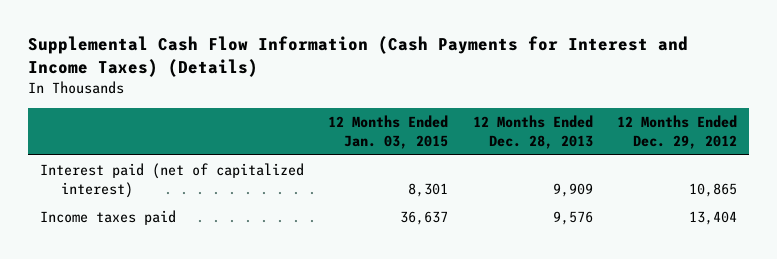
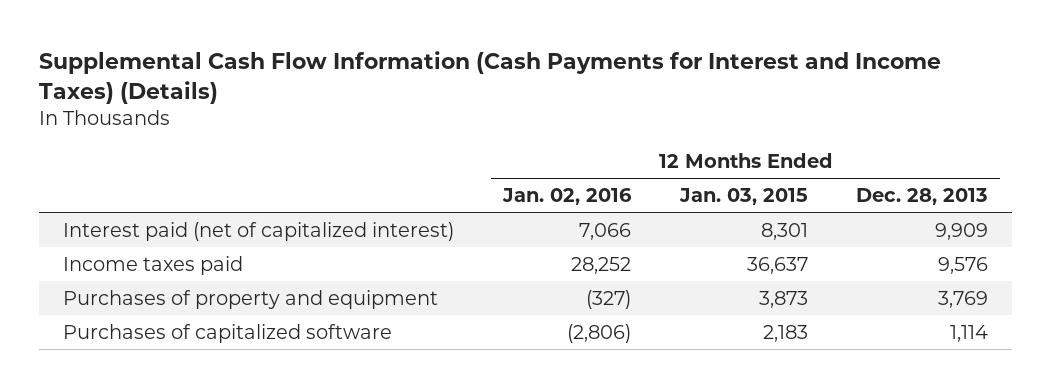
[617,115,738,149] 12 Months Ended Dec. 29, 2012 -> none
none -> [502,187,633,205] Jan. 02, 2016
none -> [63,289,439,309] Purchases of property and equipment
none -> [63,323,393,343] Purchases of capitalized software

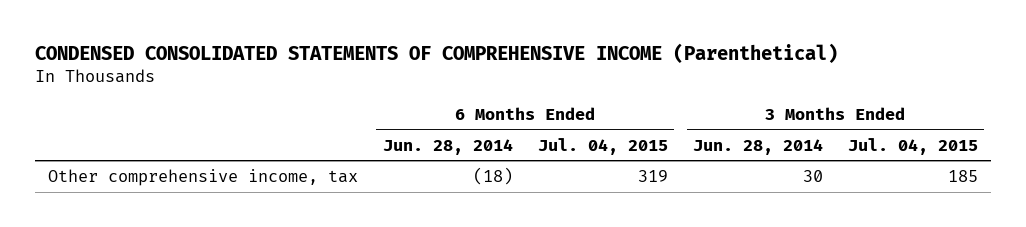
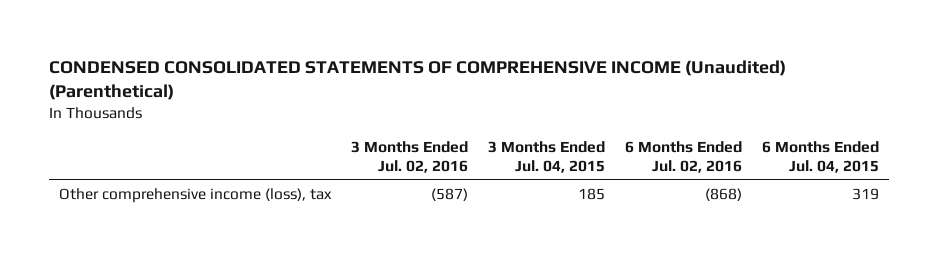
[35,43,839,64] CONDENSED CONSOLIDATED STATEMENTS OF COMPREHENSIVE INCOME (Parenthetical) -> [48,60,786,101] CONDENSED CONSOLIDATED STATEMENTS OF COMPREHENSIVE INCOME (Unaudited) (Parenthetical)
[382,138,513,155] Jun. 28, 2014 -> none
[692,138,823,155] Jun. 28, 2014 -> none
none -> [351,141,469,174] 3 Months Ended Jul. 02, 2016
none -> [625,141,743,174] 6 Months Ended Jul. 02, 2016
[47,169,358,187] Other comprehensive income, tax -> [59,188,333,204] Other comprehensive income (loss), tax

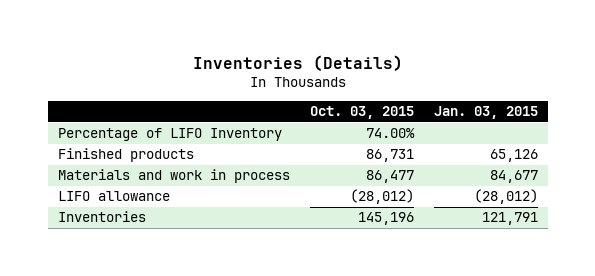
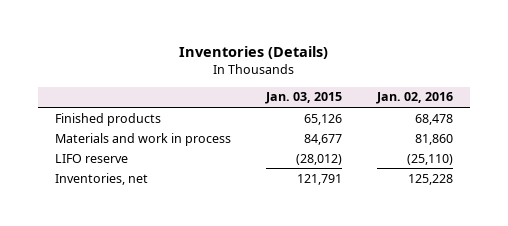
[309,106,414,120] Oct. 03, 2015 -> none
none -> [375,92,453,105] Jan. 02, 2016
[57,128,282,142] Percentage of LIFO Inventory -> none
[57,191,170,202] LIFO allowance -> [55,153,129,163] LIFO reserve
[57,211,146,223] Inventories -> [55,172,149,185] Inventories, net

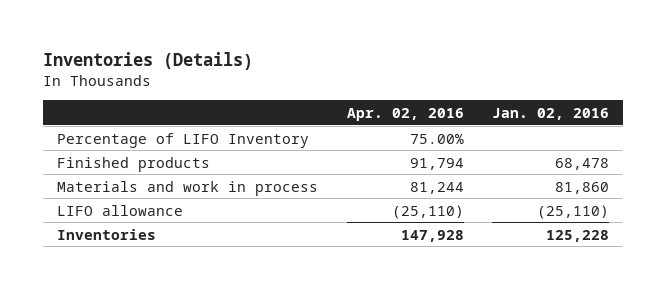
[264,92,342,105] Jan. 03, 2015 -> none
none -> [346,107,464,121] Apr. 02, 2016
none -> [57,132,310,148] Percentage of LIFO Inventory
[55,153,129,163] LIFO reserve -> [57,204,184,216] LIFO allowance
[55,172,149,185] Inventories, net -> [57,228,157,240] Inventories

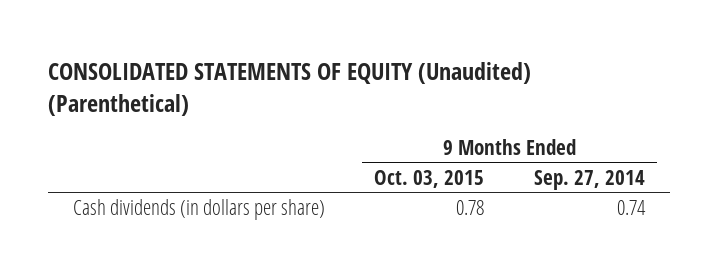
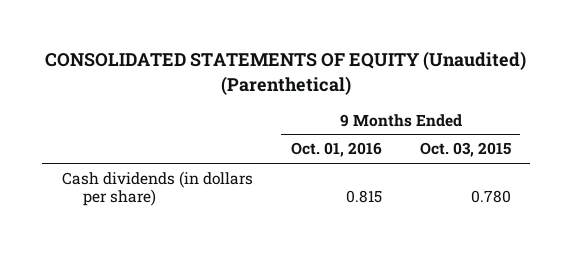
[533,169,645,190] Sep. 27, 2014 -> none
none -> [290,142,382,158] Oct. 01, 2016
[456,200,485,216] 0.78 -> [470,189,511,203] 0.780

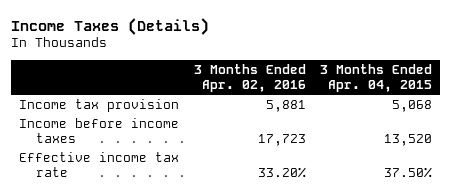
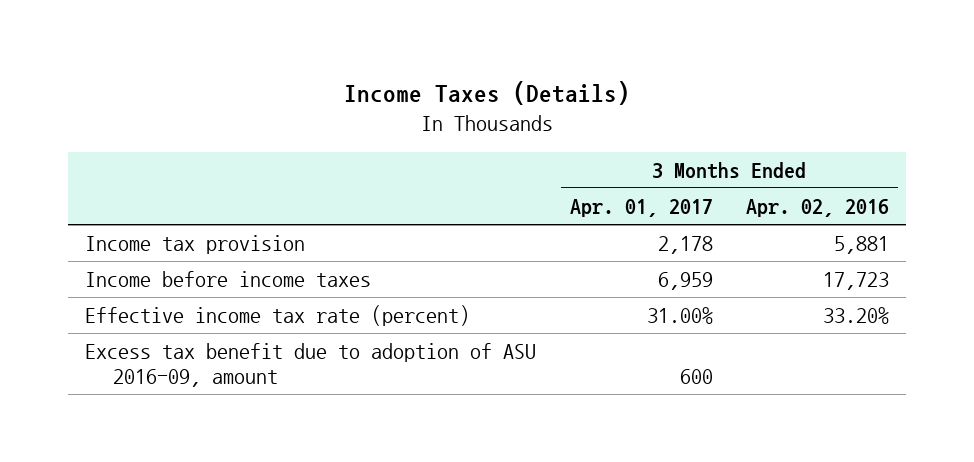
[320,63,433,93] 3 Months Ended Apr. 04, 2015 -> none
none -> [569,198,713,217] Apr. 01, 2017
[18,151,179,178] Effective income tax rate -> [84,305,470,327] Effective income tax rate (percent)
none -> [84,343,536,387] Excess tax benefit due to adoption of ASU 2016-09, amount

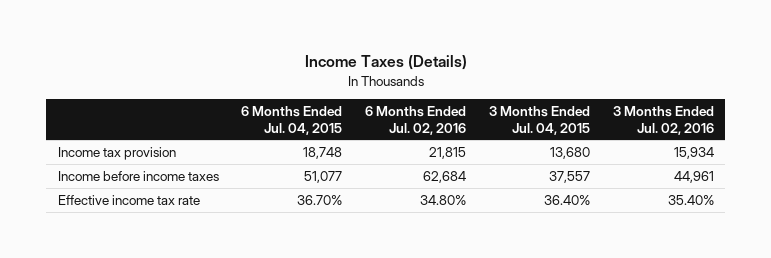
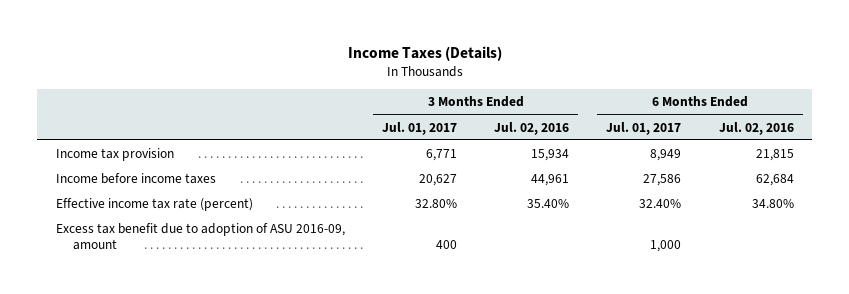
[241,106,343,135] 6 Months Ended Jul. 04, 2015 -> none
[488,106,590,135] 3 Months Ended Jul. 04, 2015 -> none
none -> [382,121,458,135] Jul. 01, 2017
none -> [606,121,682,135] Jul. 01, 2017
[57,194,200,205] Effective income tax rate -> [55,198,253,212] Effective income tax rate (percent)
none -> [55,223,345,251] Excess tax benefit due to adoption of ASU 2016-09, amount

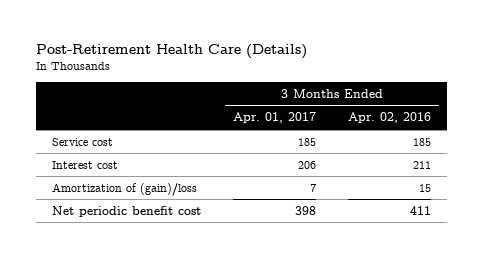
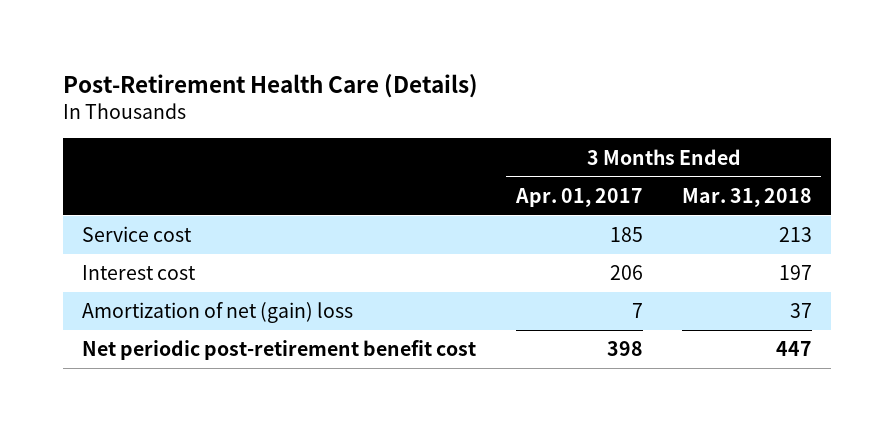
[347,112,431,124] Apr. 02, 2016 -> none
none -> [681,187,812,207] Mar. 31, 2018
[52,182,198,196] Amortization of (gain)/loss -> [82,302,354,324] Amortization of net (gain) loss
[52,205,202,217] Net periodic benefit cost -> [82,340,477,361] Net periodic post-retirement benefit cost

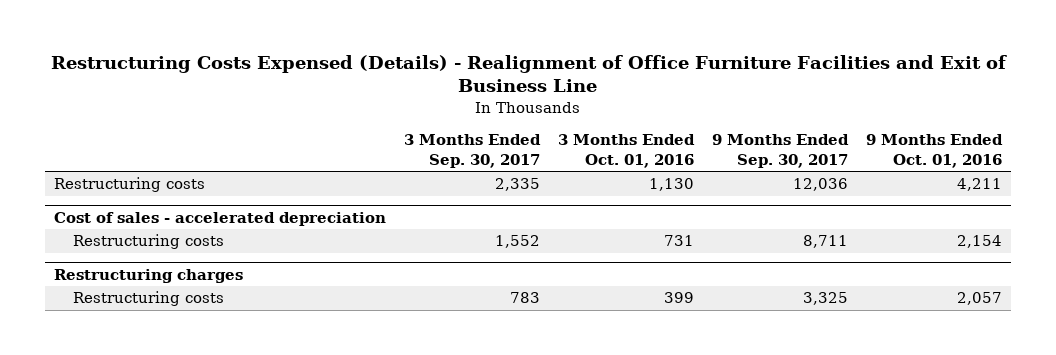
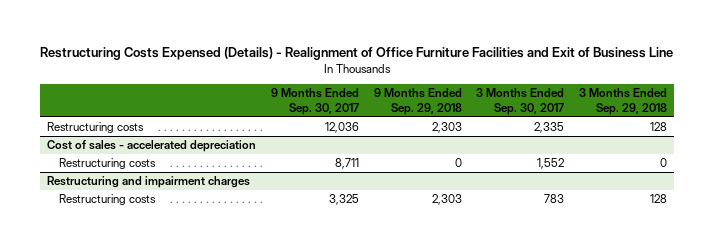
[558,134,696,169] 3 Months Ended Oct. 01, 2016 -> none
[866,134,1004,169] 9 Months Ended Oct. 01, 2016 -> none
none -> [373,88,462,115] 9 Months Ended Sep. 29, 2018
none -> [578,88,667,115] 3 Months Ended Sep. 29, 2018
[54,269,244,284] Restructuring charges -> [47,176,251,189] Restructuring and impairment charges

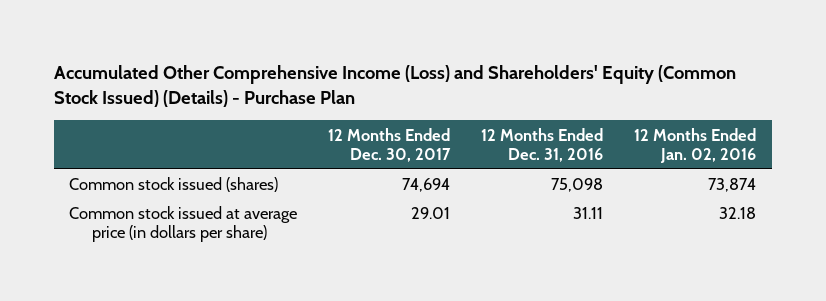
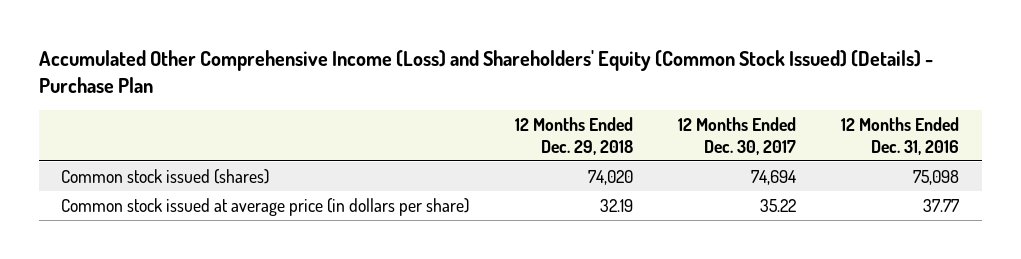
[634,127,757,163] 12 Months Ended Jan. 02, 2016 -> none
none -> [514,116,633,155] 12 Months Ended Dec. 29, 2018
[411,207,451,220] 29.01 -> [759,198,796,212] 35.22
[573,207,604,220] 31.11 -> [923,198,960,212] 37.77

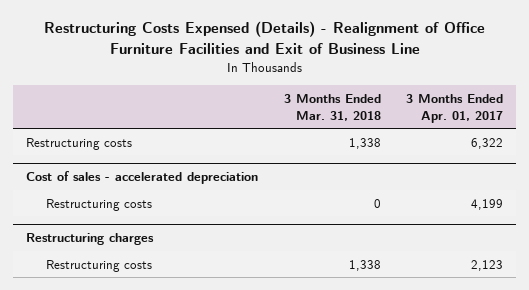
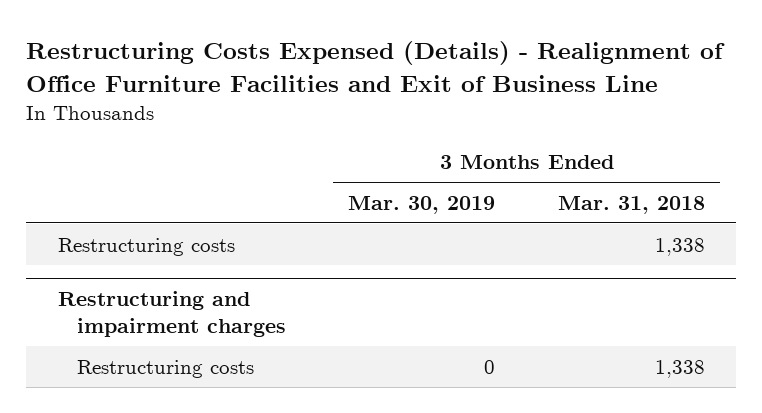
[406,93,504,123] 3 Months Ended Apr. 01, 2017 -> none
none -> [348,195,496,214] Mar. 30, 2019
[45,198,152,211] Restructuring costs -> none
[25,233,154,246] Restructuring charges -> none
[25,171,258,185] Cost of sales - accelerated depreciation -> [57,290,286,337] Restructuring and impairment charges

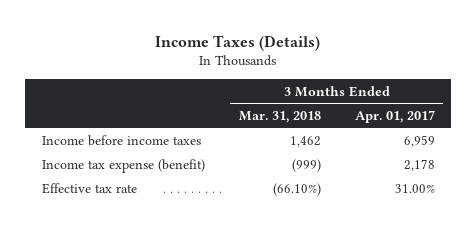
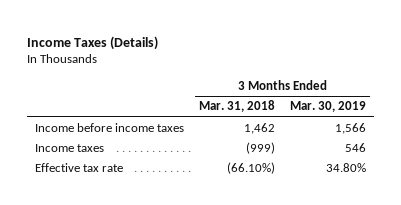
[354,109,435,123] Apr. 01, 2017 -> none
none -> [290,101,367,113] Mar. 30, 2019
[41,158,205,173] Income tax expense (benefit) -> [34,144,104,153] Income taxes

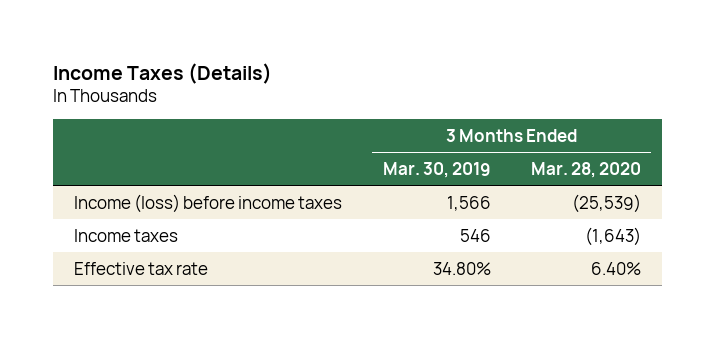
[199,100,276,113] Mar. 31, 2018 -> none
none -> [531,161,642,178] Mar. 28, 2020
[34,123,184,133] Income before income taxes -> [73,193,342,213] Income (loss) before income taxes

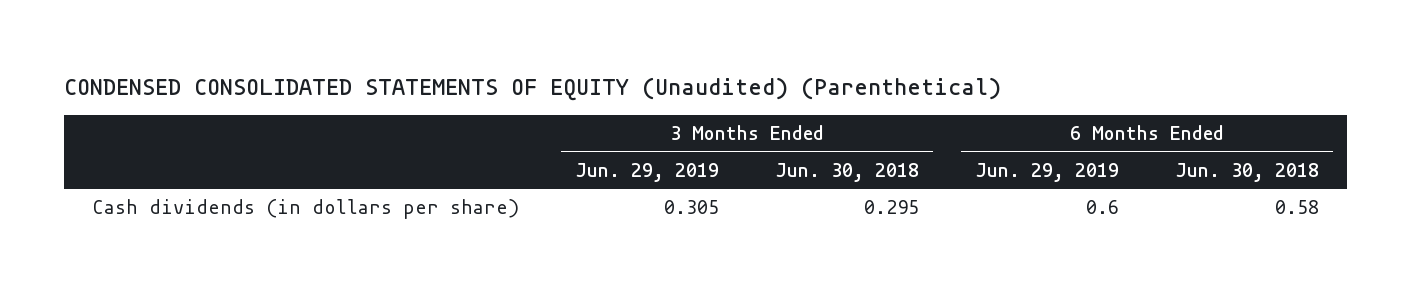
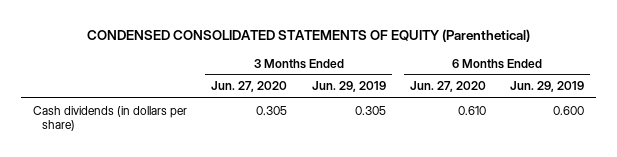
[64,77,1002,102] CONDENSED CONSOLIDATED STATEMENTS OF EQUITY (Unaudited) (Parenthetical) -> [86,28,530,42] CONDENSED CONSOLIDATED STATEMENTS OF EQUITY (Parenthetical)
[775,162,920,182] Jun. 30, 2018 -> none
[1175,162,1320,182] Jun. 30, 2018 -> none
none -> [211,81,288,93] Jun. 27, 2020
none -> [409,81,486,93] Jun. 27, 2020
[1086,200,1120,215] 0.6 -> [552,105,584,115] 0.600

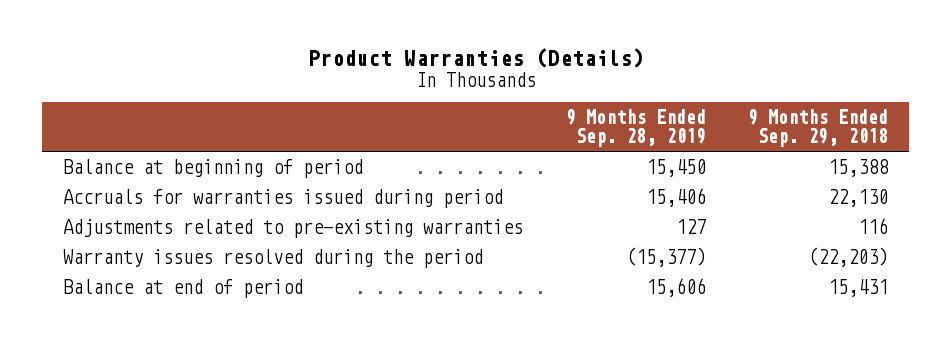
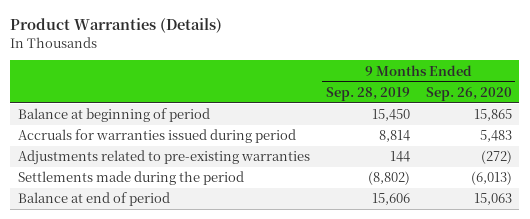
[748,109,889,148] 9 Months Ended Sep. 29, 2018 -> none
none -> [425,86,512,101] Sep. 26, 2020
[645,188,706,208] 15,406 -> [378,130,410,143] 8,814
[675,219,706,235] 127 -> [389,151,410,163] 144
[63,249,484,269] Warranty issues resolved during the period -> [18,171,245,186] Settlements made during the period
[625,247,706,268] (15,377) -> [367,171,410,186] (8,802)

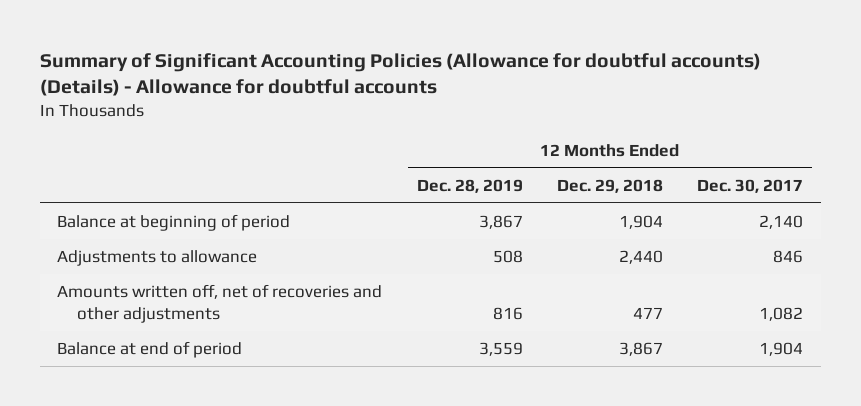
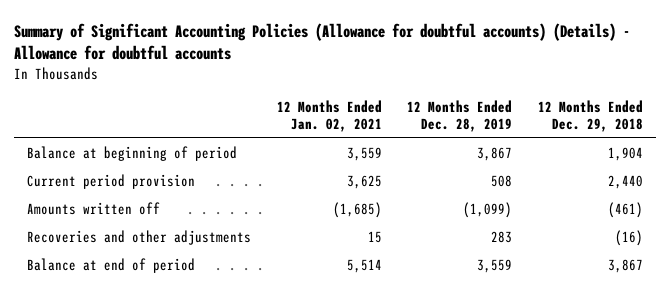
[697,178,804,193] Dec. 30, 2017 -> none
none -> [276,100,382,133] 12 Months Ended Jan. 02, 2021
[57,249,258,266] Adjustments to allowance -> [27,173,196,189] Current period provision
[57,283,383,323] Amounts written off, net of recoveries and other adjustments -> [27,201,161,215] Amounts written off
[492,306,523,320] 816 -> [463,201,513,218] (1,099)
[632,306,663,319] 477 -> [607,201,643,218] (461)
none -> [27,229,252,245] Recoveries and other adjustments

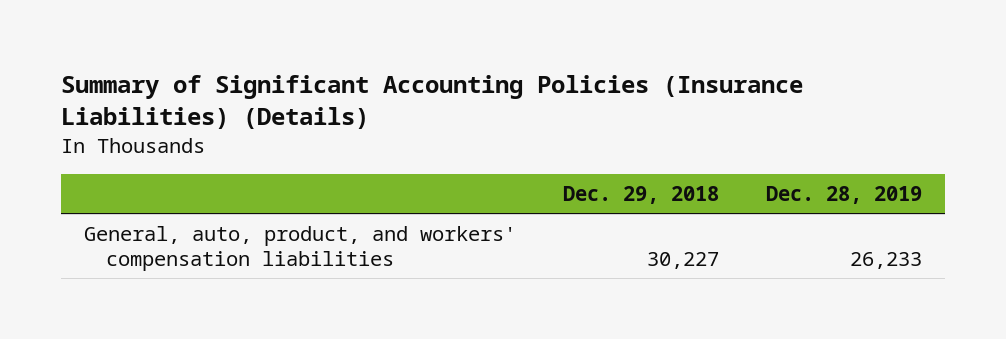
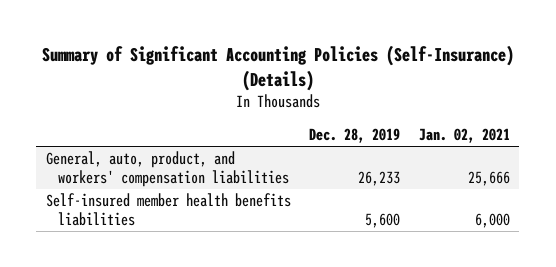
[61,75,804,130] Summary of Significant Accounting Policies (Insurance Liabilities) (Details) -> [41,45,514,91] Summary of Significant Accounting Policies (Self-Insurance) (Details)
[563,186,720,205] Dec. 29, 2018 -> none
none -> [419,128,511,144] Jan. 02, 2021
none -> [45,193,291,227] Self-insured member health benefits liabilities

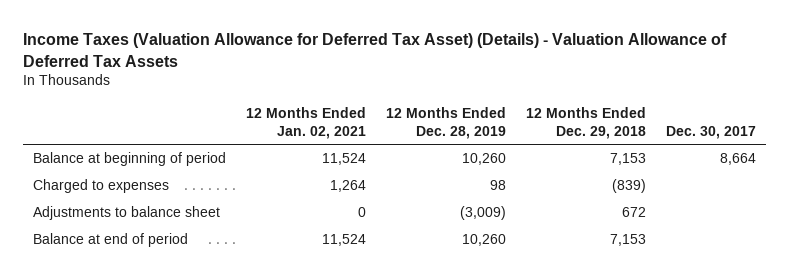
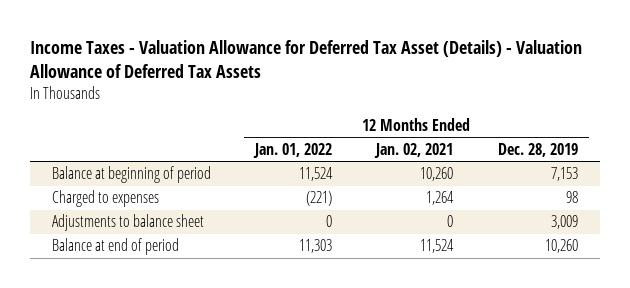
[23,32,728,67] Income Taxes (Valuation Allowance for Deferred Tax Asset) (Details) - Valuation Allowance of Deferred Tax Assets -> [30,39,583,78] Income Taxes - Valuation Allowance for Deferred Tax Asset (Details) - Valuation Allowance of Deferred Tax Assets
[525,106,646,139] 12 Months Ended Dec. 29, 2018 -> none
[665,125,756,139] Dec. 30, 2017 -> none
none -> [253,142,333,158] Jan. 01, 2022
[321,153,366,166] 11,524 -> [420,167,454,182] 10,260
[461,153,506,166] 10,260 -> [550,167,578,182] 7,153
[459,206,506,221] (3,009) -> [550,215,578,230] 3,009

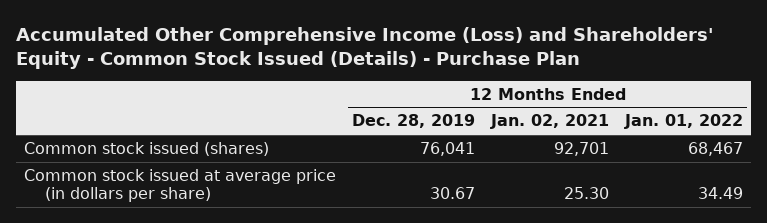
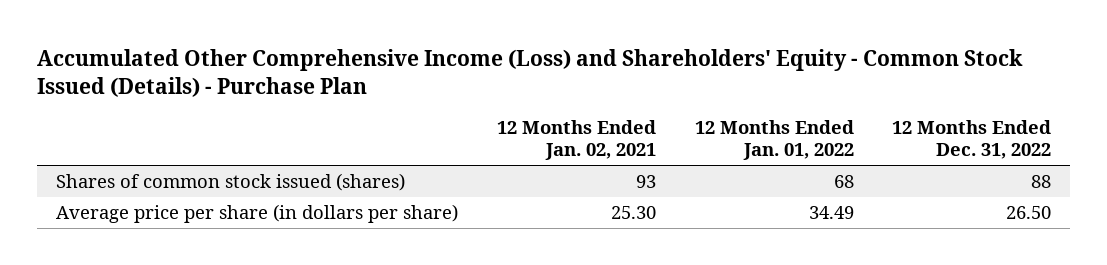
[352,114,476,129] Dec. 28, 2019 -> none
none -> [892,120,1052,160] 12 Months Ended Dec. 31, 2022
[24,142,270,157] Common stock issued (shares) -> [56,173,406,192] Shares of common stock issued (shares)
[554,142,610,157] 92,701 -> [635,175,656,189] 93
[687,142,743,157] 68,467 -> [833,175,854,189] 68
[24,169,337,203] Common stock issued at average price (in dollars per share) -> [56,204,459,224] Average price per share (in dollars per share)

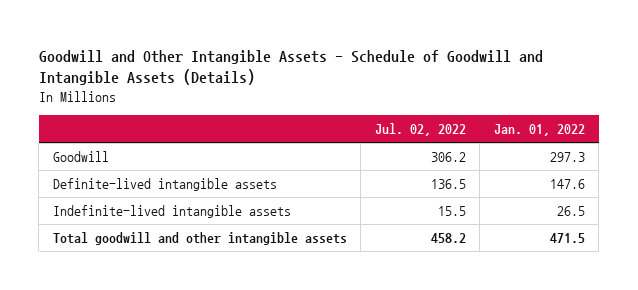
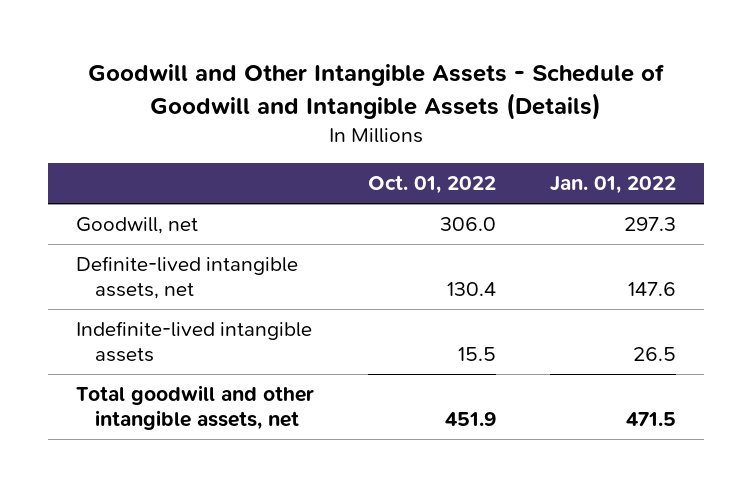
[374,123,466,137] Jul. 02, 2022 -> none
none -> [368,175,497,195] Oct. 01, 2022
[52,151,109,163] Goodwill -> [75,217,198,235] Goodwill, net
[52,178,277,192] Definite-lived intangible assets -> [75,256,298,299] Definite-lived intangible assets, net
[52,232,347,246] Total goodwill and other intangible assets -> [75,385,314,430] Total goodwill and other intangible assets, net

